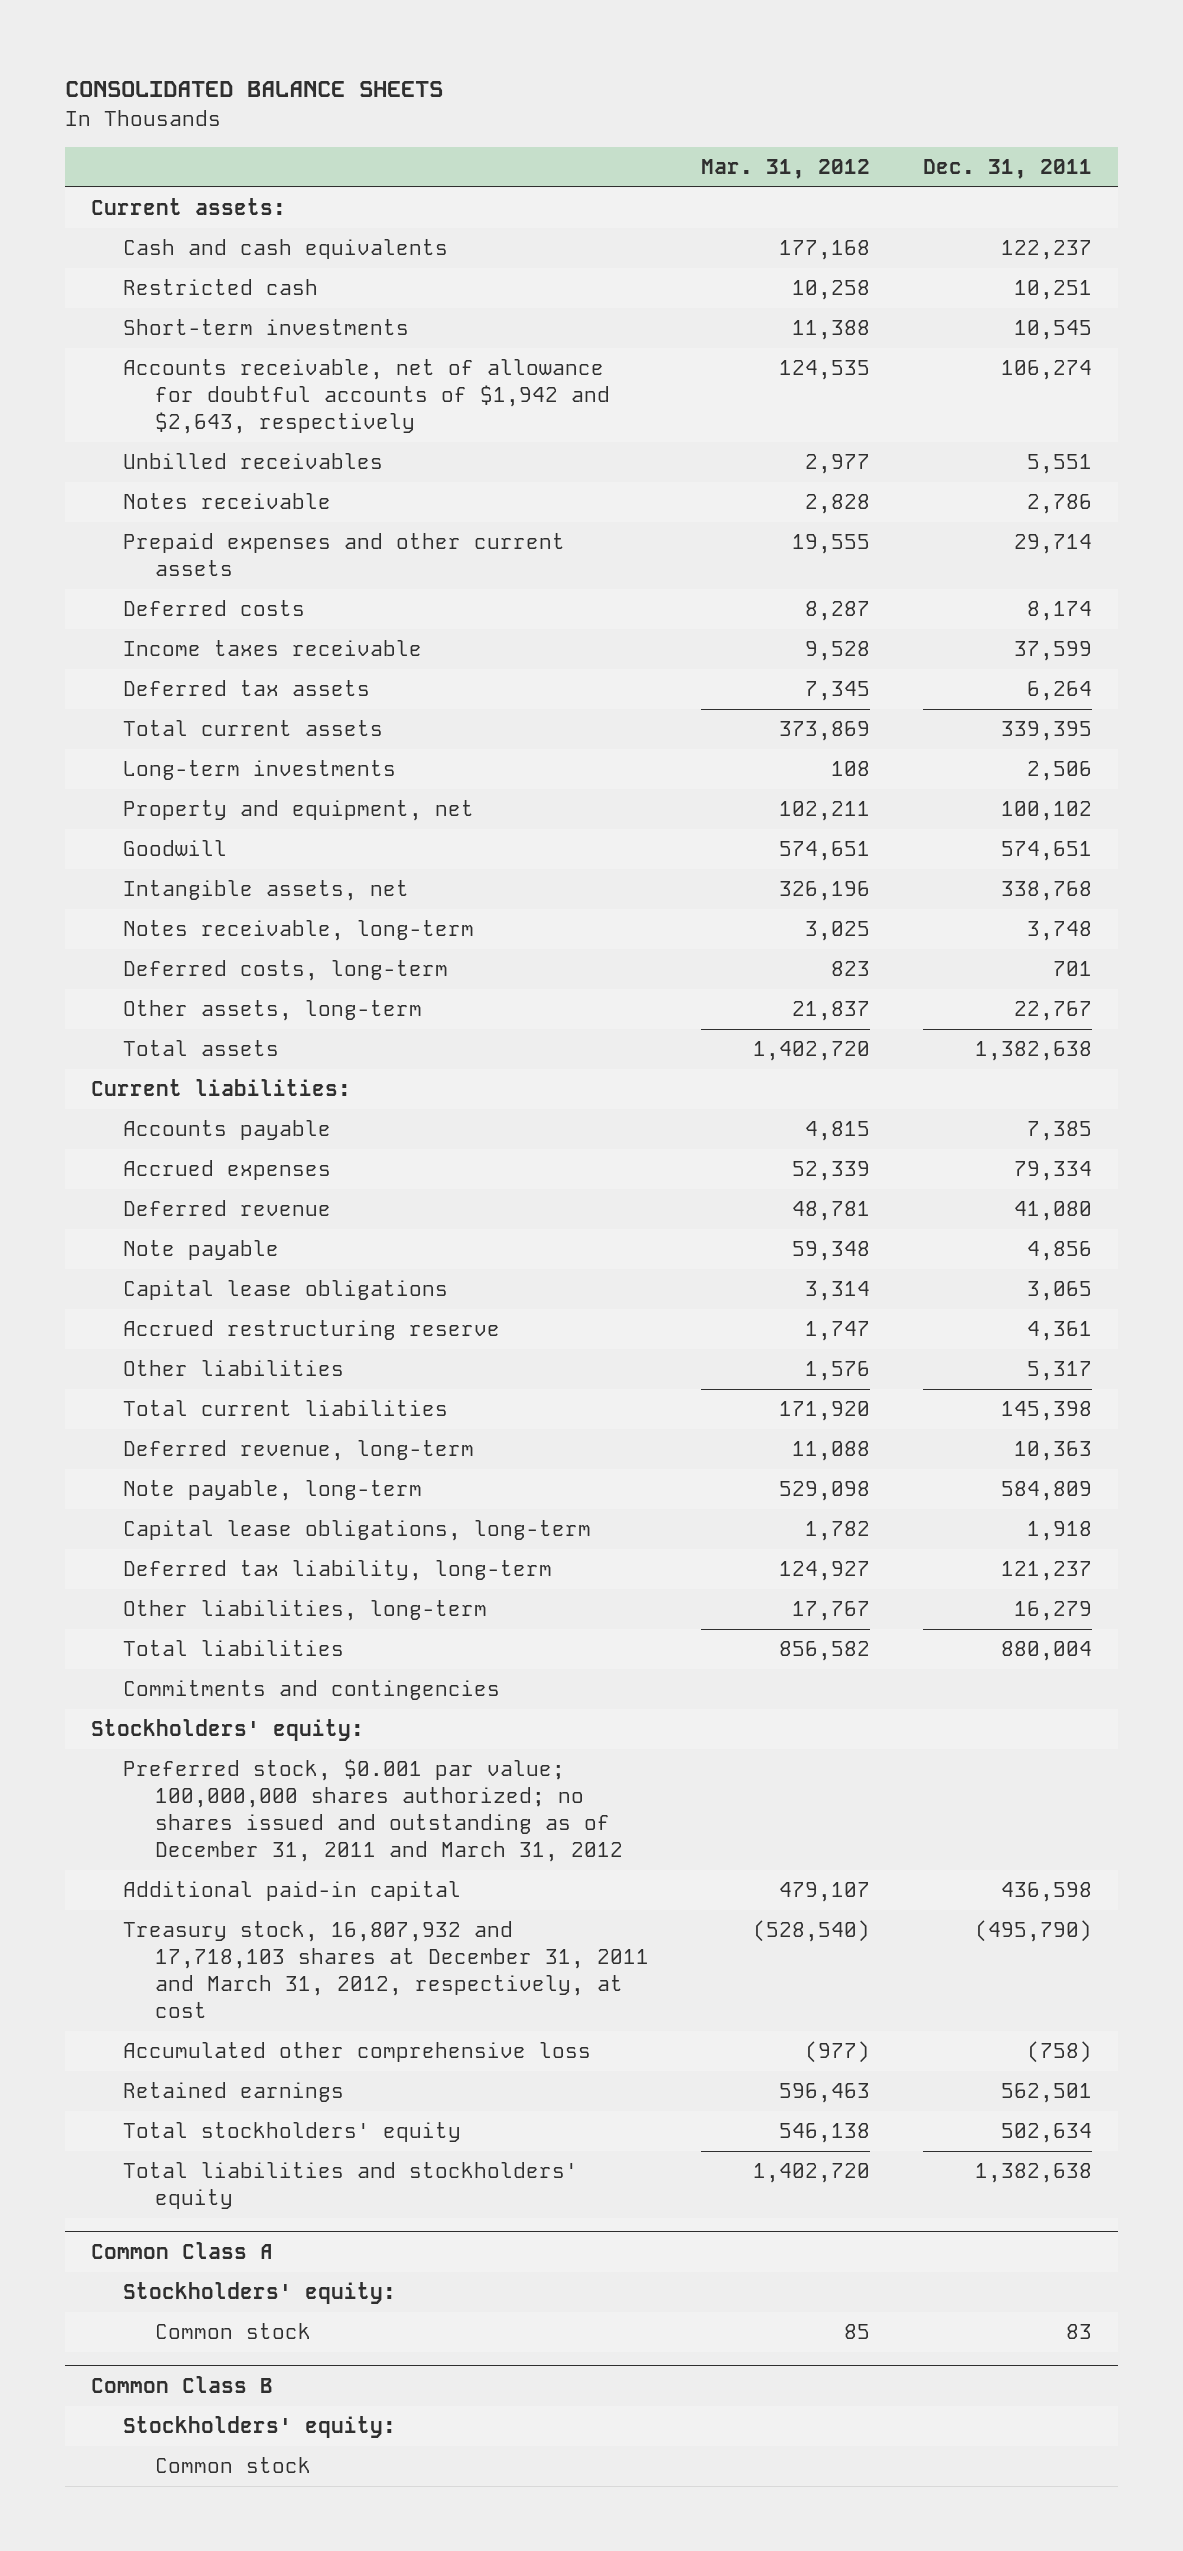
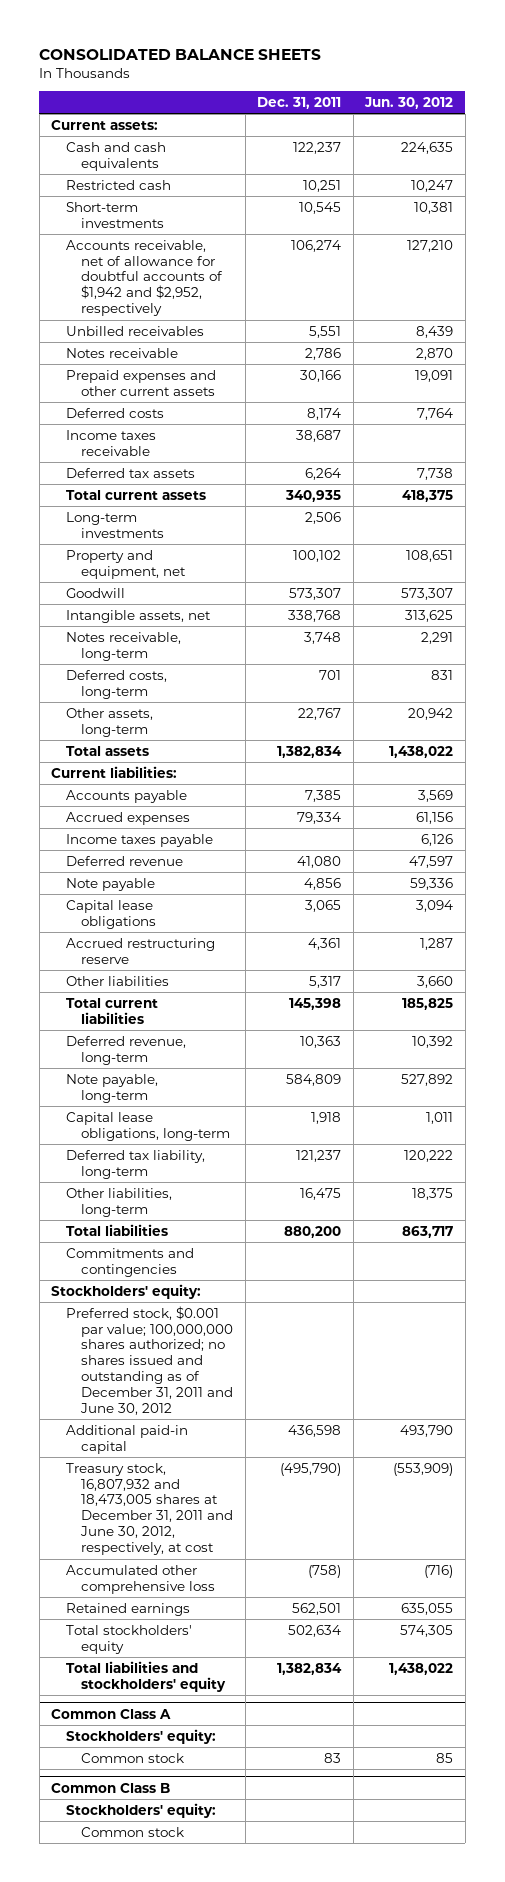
[701,159,871,180] Mar. 31, 2012 -> none
none -> [364,96,454,109] Jun. 30, 2012
[122,359,610,435] Accounts receivable, net of allowance for doubtful accounts of $1,942 and $2,643, respectively -> [66,239,224,317] Accounts receivable, net of allowance for doubtful accounts of $1,942 and $2,952, respectively
[1013,534,1092,555] 29,714 -> [300,369,342,382] 30,166
[1013,641,1092,662] 37,599 -> [296,429,342,442] 38,687
[1000,721,1092,742] 339,395 -> [285,489,342,502] 340,935
[1000,841,1092,862] 574,651 -> [289,587,342,600] 573,307
[974,1041,1092,1062] 1,382,638 -> [277,745,343,758] 1,382,834
none -> [66,833,214,847] Income taxes payable
[1013,1601,1092,1622] 16,279 -> [300,1187,342,1200] 16,475
[1000,1641,1092,1662] 880,004 -> [284,1225,342,1238] 880,200
[122,1759,623,1863] Preferred stock, $0.001 par value; 100,000,000 shares authorized; no shares issued and outstanding as of December 31, 2011 and March 31, 2012 -> [66,1305,234,1416] Preferred stock, $0.001 par value; 100,000,000 shares authorized; no shares issued and outstanding as of December 31, 2011 and June 30, 2012
[122,1921,649,2019] Treasury stock, 16,807,932 and 17,718,103 shares at December 31, 2011 and March 31, 2012, respectively, at cost -> [66,1462,234,1556] Treasury stock, 16,807,932 and 18,473,005 shares at December 31, 2011 and June 30, 2012, respectively, at cost
[974,2163,1092,2184] 1,382,638 -> [277,1662,343,1675] 1,382,834

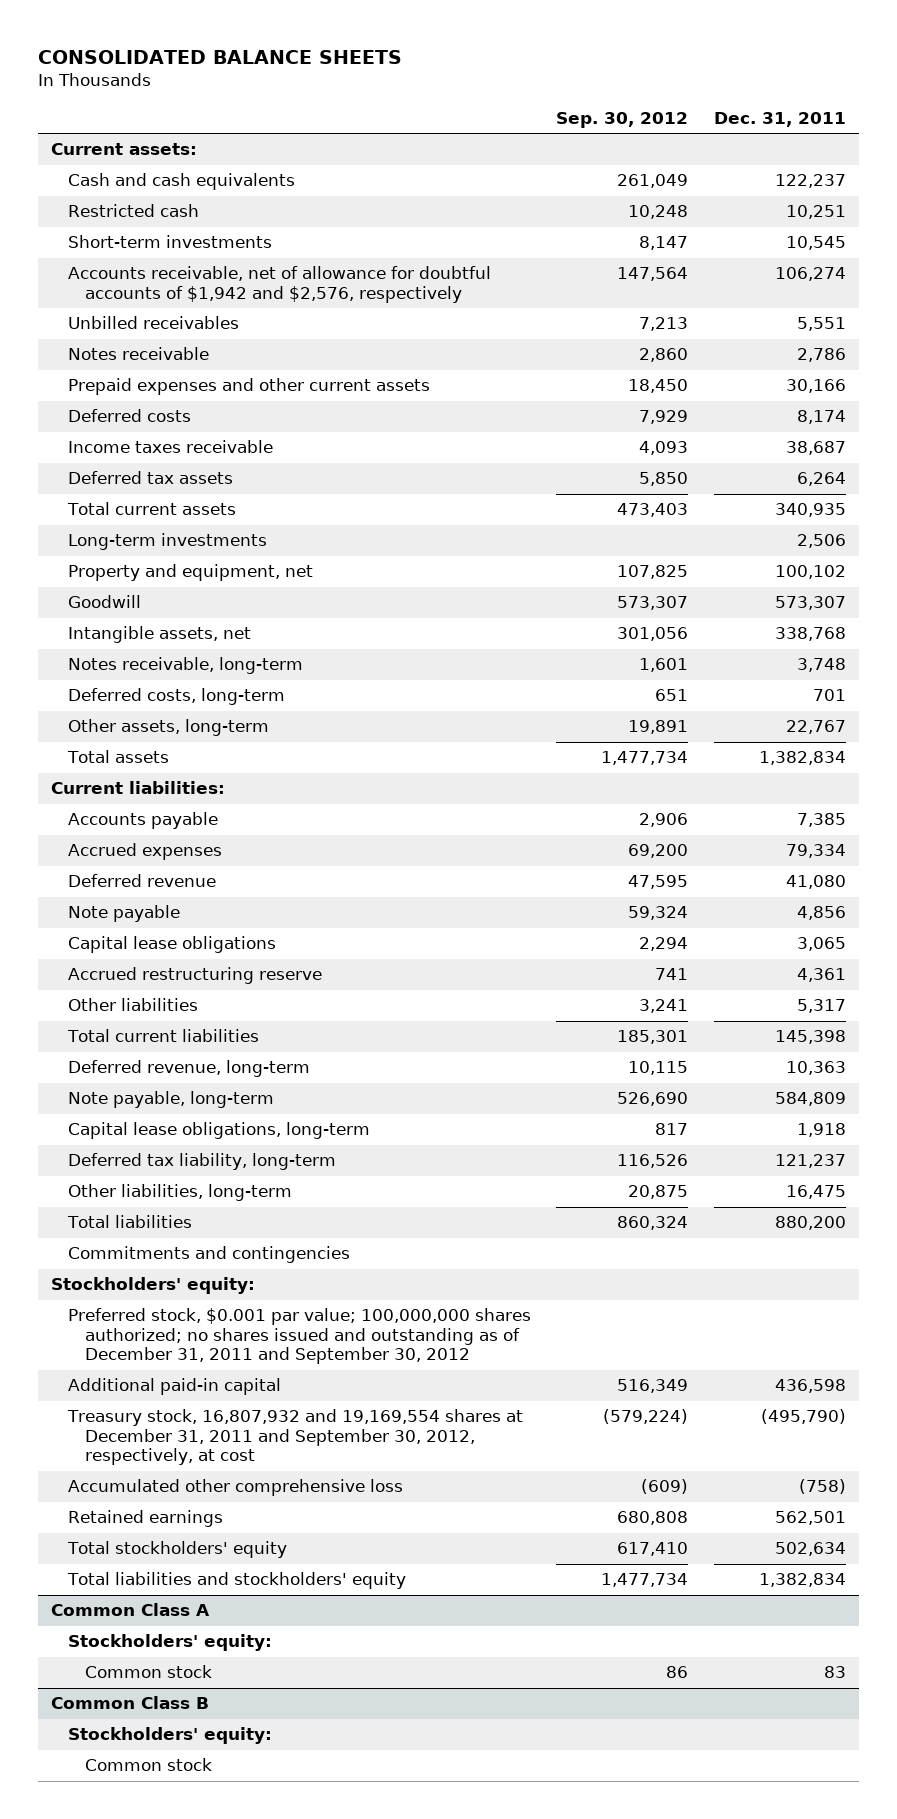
[364,96,454,109] Jun. 30, 2012 -> none
none -> [556,112,689,129] Sep. 30, 2012
[66,239,224,317] Accounts receivable, net of allowance for doubtful accounts of $1,942 and $2,952, respectively -> [68,266,492,303] Accounts receivable, net of allowance for doubtful accounts of $1,942 and $2,576, respectively
[66,833,214,847] Income taxes payable -> none
[66,1305,234,1416] Preferred stock, $0.001 par value; 100,000,000 shares authorized; no shares issued and outstanding as of December 31, 2011 and June 30, 2012 -> [68,1308,532,1365] Preferred stock, $0.001 par value; 100,000,000 shares authorized; no shares issued and outstanding as of December 31, 2011 and September 30, 2012
[66,1462,234,1556] Treasury stock, 16,807,932 and 18,473,005 shares at December 31, 2011 and June 30, 2012, respectively, at cost -> [67,1409,524,1466] Treasury stock, 16,807,932 and 19,169,554 shares at December 31, 2011 and September 30, 2012, respectively, at cost

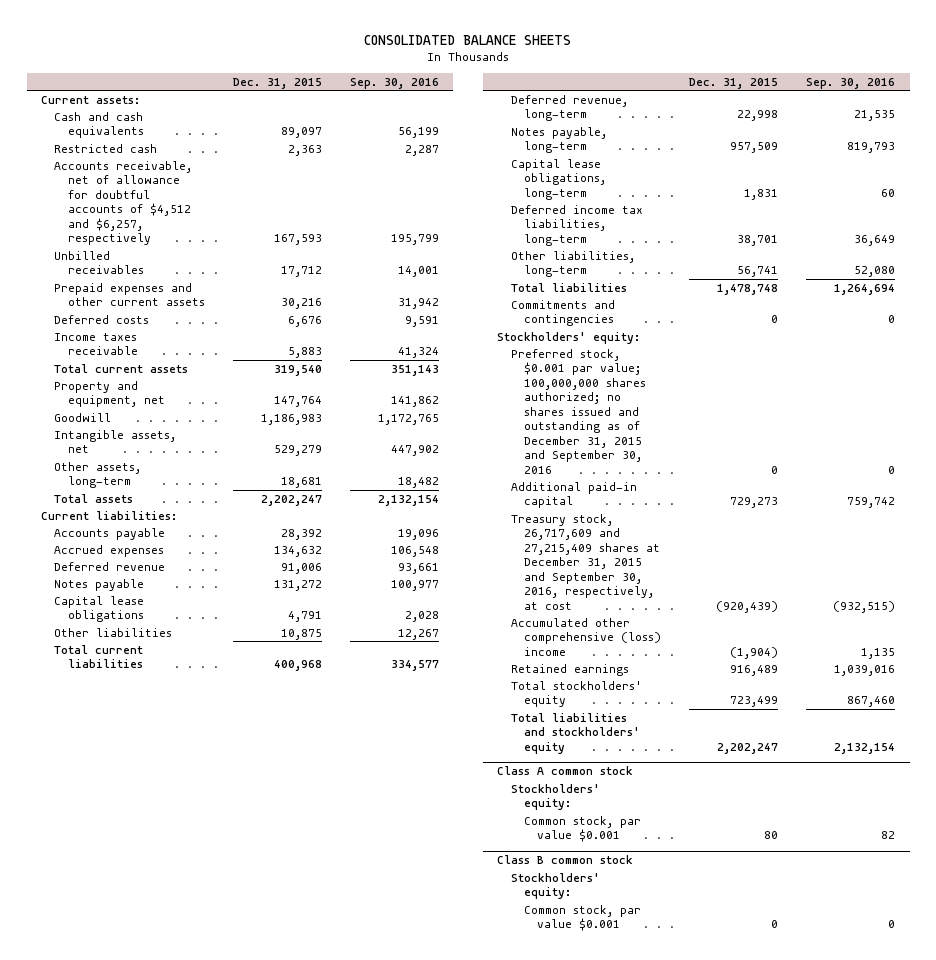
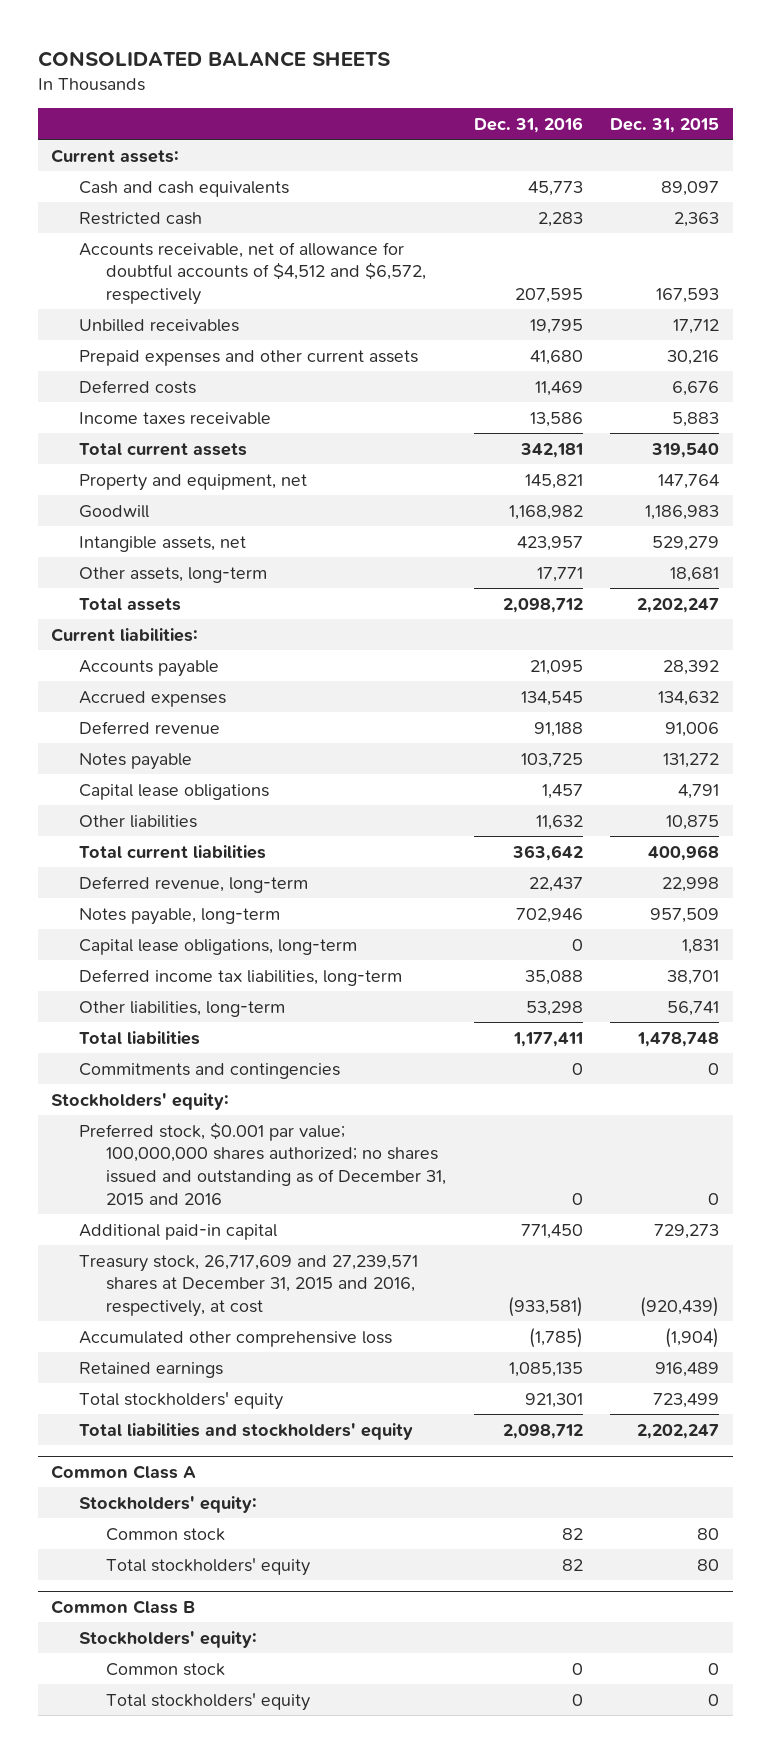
[350,77,440,89] Sep. 30, 2016 -> none
none -> [473,116,583,133] Dec. 31, 2016
[54,160,193,246] Accounts receivable, net of allowance for doubtful accounts of $4,512 and $6,257, respectively -> [78,241,426,306] Accounts receivable, net of allowance for doubtful accounts of $4,512 and $6,572, respectively
[510,348,647,474] Preferred stock, $0.001 par value; 100,000,000 shares authorized; no shares issued and outstanding as of December 31, 2015 and September 30, 2016 -> [78,1121,446,1205] Preferred stock, $0.001 par value; 100,000,000 shares authorized; no shares issued and outstanding as of December 31, 2015 and 2016
[510,513,661,610] Treasury stock, 26,717,609 and 27,215,409 shares at December 31, 2015 and September 30, 2016, respectively, at cost -> [78,1254,418,1318] Treasury stock, 26,717,609 and 27,239,571 shares at December 31, 2015 and 2016, respectively, at cost
[510,617,662,656] Accumulated other comprehensive (loss) income -> [78,1330,392,1347] Accumulated other comprehensive loss
[497,766,634,776] Class A common stock -> [51,1464,197,1479] Common Class A
[524,815,642,843] Common stock, par value $0.001 -> [105,1527,225,1541] Common stock
none -> [105,1557,310,1576] Total stockholders' equity
[497,855,634,865] Class B common stock -> [51,1599,196,1614] Common Class B
[524,904,642,932] Common stock, par value $0.001 -> [105,1662,225,1676] Common stock
none -> [105,1692,310,1711] Total stockholders' equity

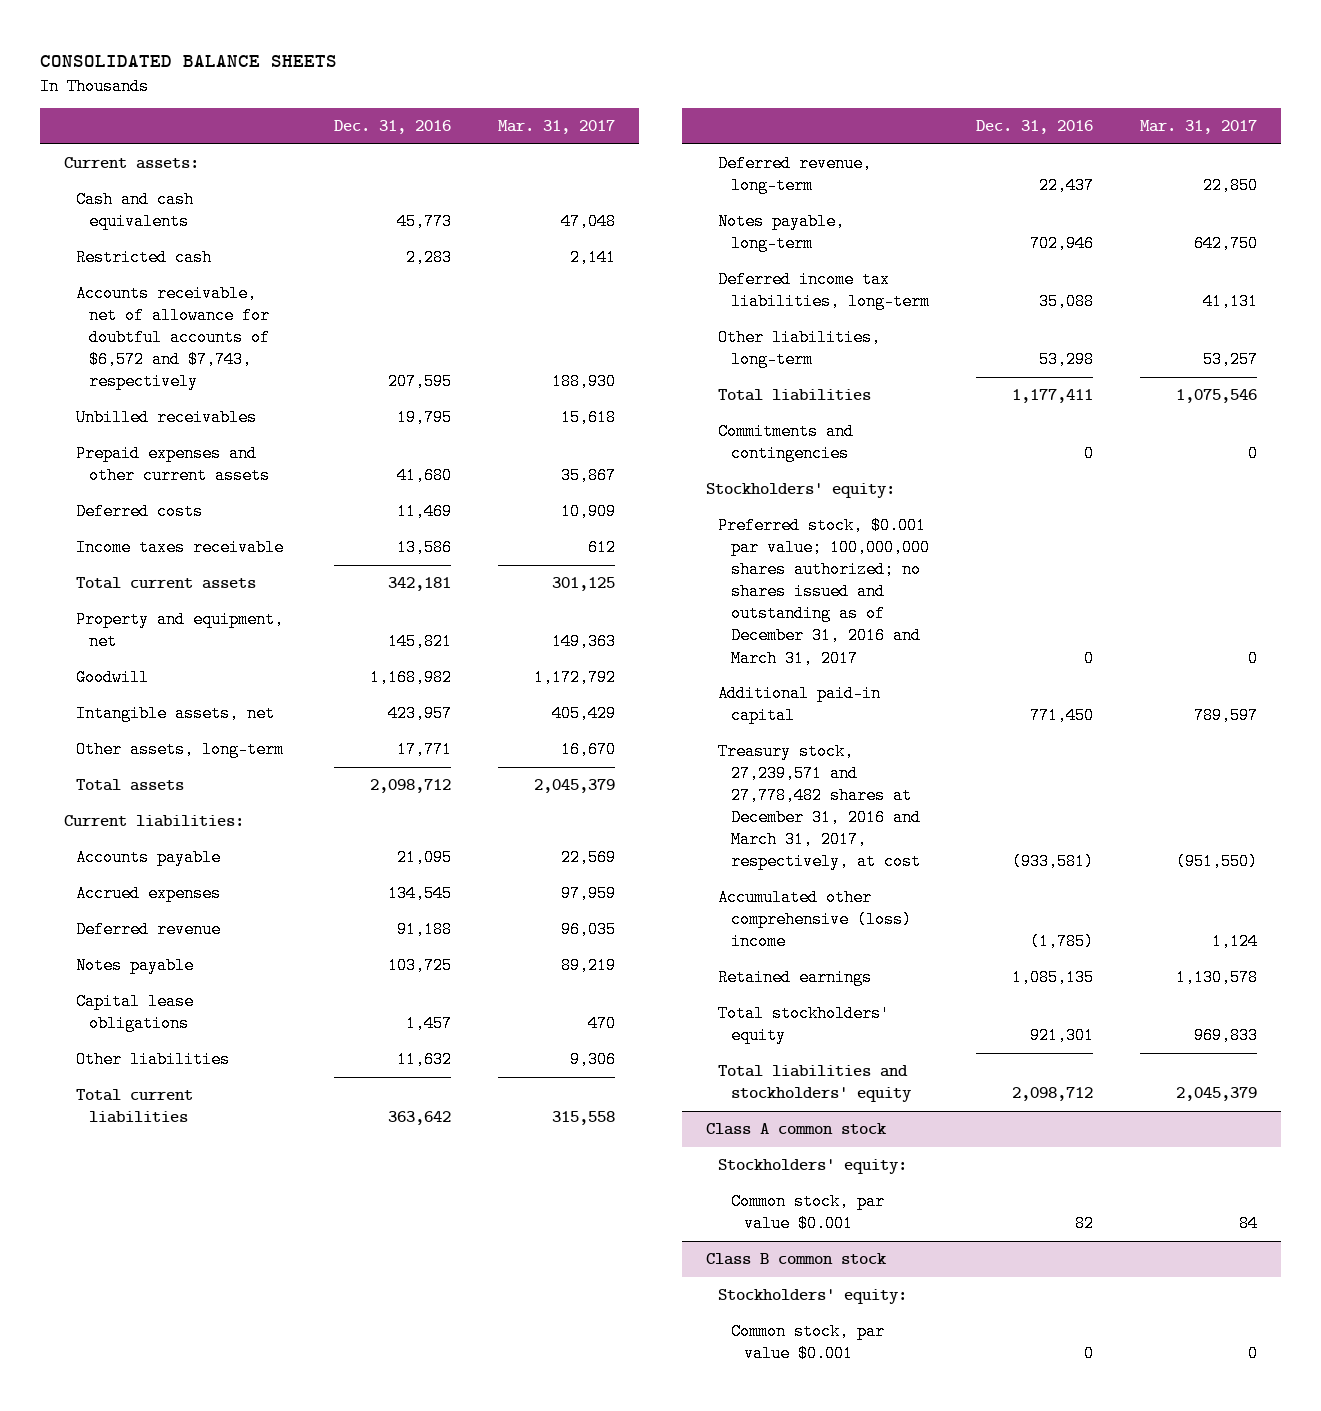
[610,117,720,133] Dec. 31, 2015 -> none
none -> [498,120,616,135] Mar. 31, 2017
[78,241,426,306] Accounts receivable, net of allowance for doubtful accounts of $4,512 and $6,572, respectively -> [76,285,270,391] Accounts receivable, net of allowance for doubtful accounts of $6,572 and $7,743, respectively
[78,938,357,955] Capital lease obligations, long-term -> none
[78,1121,446,1205] Preferred stock, $0.001 par value; 100,000,000 shares authorized; no shares issued and outstanding as of December 31, 2015 and 2016 -> [718,517,931,667] Preferred stock, $0.001 par value; 100,000,000 shares authorized; no shares issued and outstanding as of December 31, 2016 and March 31, 2017
[78,1254,418,1318] Treasury stock, 26,717,609 and 27,239,571 shares at December 31, 2015 and 2016, respectively, at cost -> [718,743,922,871] Treasury stock, 27,239,571 and 27,778,482 shares at December 31, 2016 and March 31, 2017, respectively, at cost
[78,1330,392,1347] Accumulated other comprehensive loss -> [718,889,913,951] Accumulated other comprehensive (loss) income
[51,1464,197,1479] Common Class A -> [705,1123,887,1136] Class A common stock
[105,1557,310,1576] Total stockholders' equity -> none
[105,1527,225,1541] Common stock -> [731,1193,886,1233] Common stock, par value $0.001
[51,1599,196,1614] Common Class B -> [705,1253,887,1266] Class B common stock
[105,1692,310,1711] Total stockholders' equity -> none
[105,1662,225,1676] Common stock -> [731,1323,886,1363] Common stock, par value $0.001

